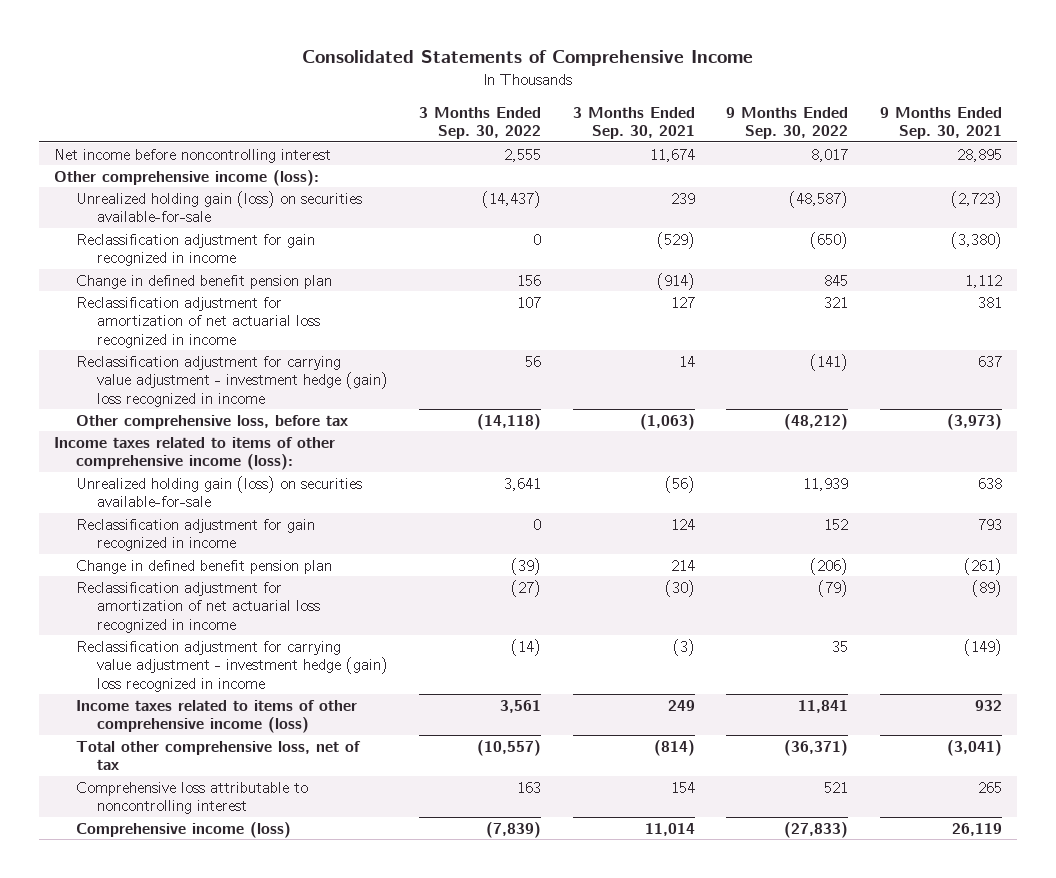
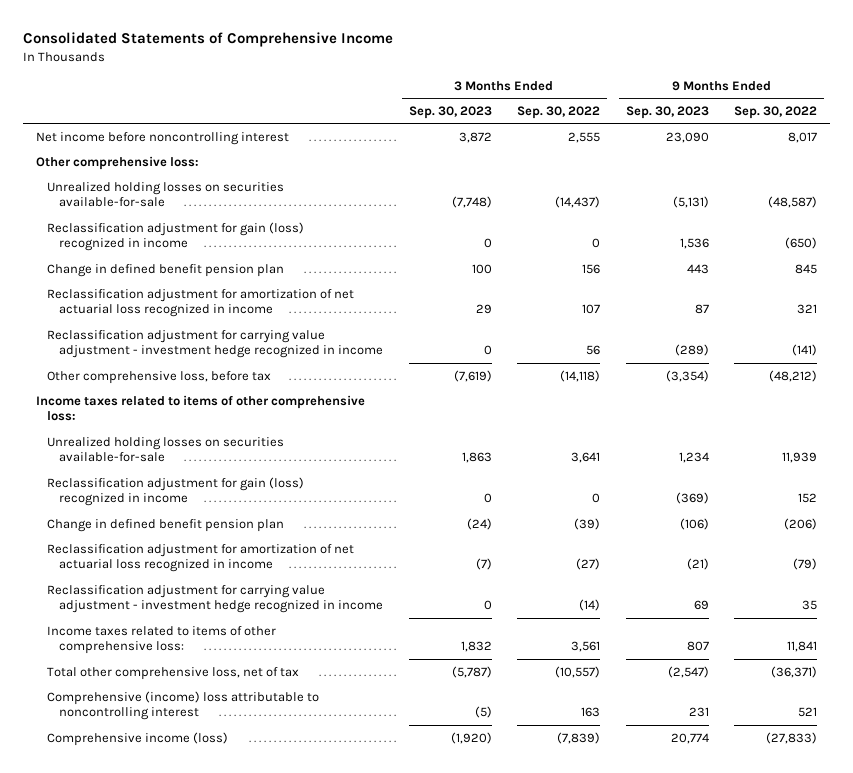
[572,106,695,140] 3 Months Ended Sep. 30, 2021 -> none
[879,106,1002,140] 9 Months Ended Sep. 30, 2021 -> none
none -> [408,105,492,119] Sep. 30, 2023
none -> [625,105,709,119] Sep. 30, 2023
[54,169,320,186] Other comprehensive income (loss): -> [35,155,199,170] Other comprehensive loss:
[75,190,362,223] Unrealized holding gain (loss) on securities available-for-sale -> [47,181,285,208] Unrealized holding losses on securities available-for-sale
[75,233,315,267] Reclassification adjustment for gain recognized in income -> [47,221,305,252] Reclassification adjustment for gain (loss) recognized in income
[75,355,388,407] Reclassification adjustment for carrying value adjustment - investment hedge (gain) loss recognized in income -> [47,329,384,359] Reclassification adjustment for carrying value adjustment - investment hedge recognized in income
[54,436,336,471] Income taxes related to items of other comprehensive income (loss): -> [35,394,365,422] Income taxes related to items of other comprehensive loss:
[75,475,362,508] Unrealized holding gain (loss) on securities available-for-sale -> [47,436,285,463] Unrealized holding losses on securities available-for-sale
[75,518,315,552] Reclassification adjustment for gain recognized in income -> [47,476,305,507] Reclassification adjustment for gain (loss) recognized in income
[75,640,388,692] Reclassification adjustment for carrying value adjustment - investment hedge (gain) loss recognized in income -> [47,584,384,614] Reclassification adjustment for carrying value adjustment - investment hedge recognized in income
[75,699,357,734] Income taxes related to items of other comprehensive income (loss) -> [47,625,277,655] Income taxes related to items of other comprehensive loss:
[75,781,308,815] Comprehensive loss attributable to noncontrolling interest -> [47,690,320,721] Comprehensive (income) loss attributable to noncontrolling interest

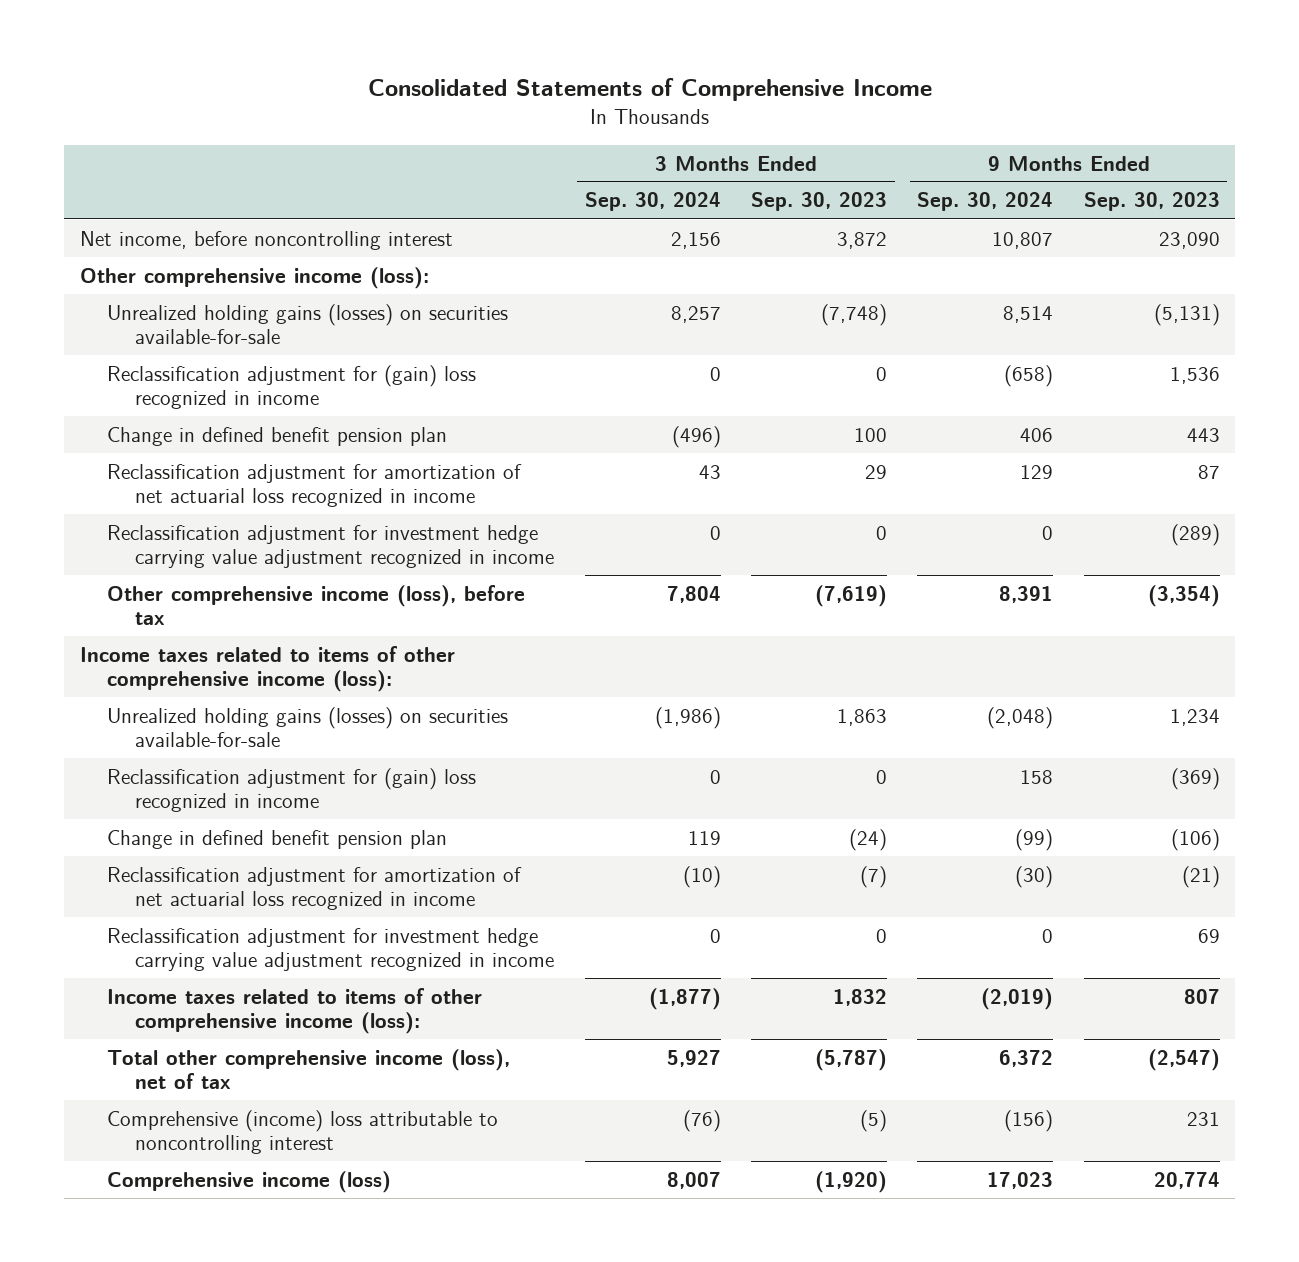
[517,105,601,119] Sep. 30, 2022 -> none
[734,105,818,119] Sep. 30, 2022 -> none
none -> [584,192,721,212] Sep. 30, 2024
none -> [917,192,1054,212] Sep. 30, 2024
[35,131,289,145] Net income before noncontrolling interest -> [79,230,453,250] Net income, before noncontrolling interest
[35,155,199,170] Other comprehensive loss: -> [79,266,429,289] Other comprehensive income (loss):
[47,181,285,208] Unrealized holding losses on securities available-for-sale -> [107,303,509,345] Unrealized holding gains (losses) on securities available-for-sale
[47,221,305,252] Reclassification adjustment for gain (loss) recognized in income -> [107,364,477,410] Reclassification adjustment for (gain) loss recognized in income
[47,329,384,359] Reclassification adjustment for carrying value adjustment - investment hedge recognized in income -> [107,524,555,569] Reclassification adjustment for investment hedge carrying value adjustment recognized in income
[47,370,272,384] Other comprehensive loss, before tax -> [107,584,526,626] Other comprehensive income (loss), before tax
[35,394,365,422] Income taxes related to items of other comprehensive loss: -> [79,645,455,693] Income taxes related to items of other comprehensive income (loss):
[47,436,285,463] Unrealized holding losses on securities available-for-sale -> [107,706,509,748] Unrealized holding gains (losses) on securities available-for-sale
[47,476,305,507] Reclassification adjustment for gain (loss) recognized in income -> [107,767,477,813] Reclassification adjustment for (gain) loss recognized in income
[47,584,384,614] Reclassification adjustment for carrying value adjustment - investment hedge recognized in income -> [107,927,555,972] Reclassification adjustment for investment hedge carrying value adjustment recognized in income
[47,625,277,655] Income taxes related to items of other comprehensive loss: -> [107,987,483,1035] Income taxes related to items of other comprehensive income (loss):
[47,666,300,680] Total other comprehensive loss, net of tax -> [107,1048,511,1090] Total other comprehensive income (loss), net of tax

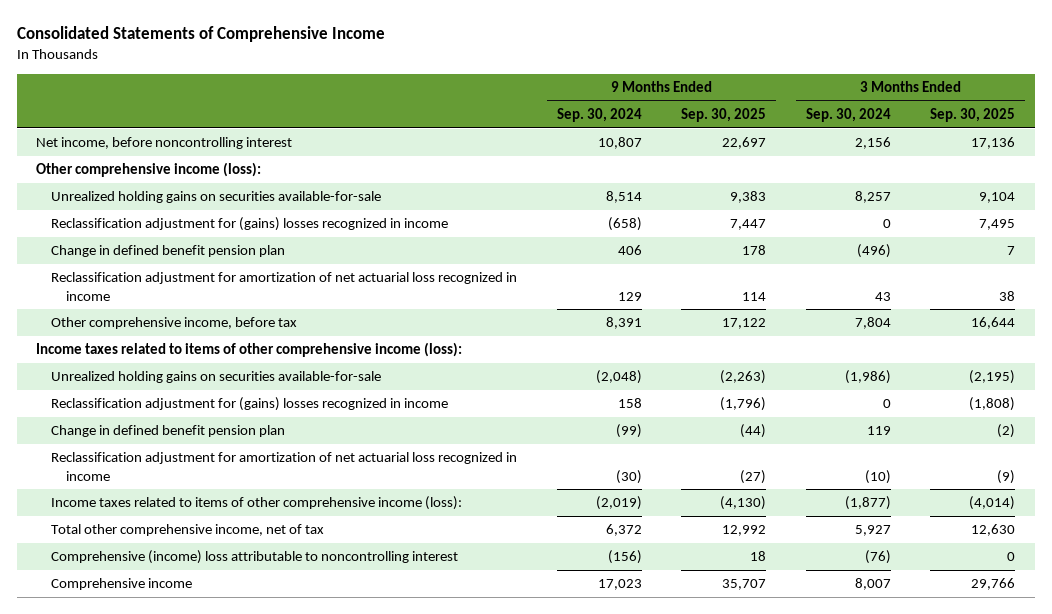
[751,192,888,212] Sep. 30, 2023 -> none
[1083,192,1220,212] Sep. 30, 2023 -> none
none -> [681,108,767,123] Sep. 30, 2025
none -> [930,108,1016,123] Sep. 30, 2025
[107,303,509,345] Unrealized holding gains (losses) on securities available-for-sale -> [51,191,382,204] Unrealized holding gains on securities available-for-sale
[107,364,477,410] Reclassification adjustment for (gain) loss recognized in income -> [51,217,449,232] Reclassification adjustment for (gains) losses recognized in income
[107,524,555,569] Reclassification adjustment for investment hedge carrying value adjustment recognized in income -> none
[107,584,526,626] Other comprehensive income (loss), before tax -> [51,317,298,330] Other comprehensive income, before tax
[107,706,509,748] Unrealized holding gains (losses) on securities available-for-sale -> [51,371,382,384] Unrealized holding gains on securities available-for-sale
[107,767,477,813] Reclassification adjustment for (gain) loss recognized in income -> [51,397,449,412] Reclassification adjustment for (gains) losses recognized in income
[107,927,555,972] Reclassification adjustment for investment hedge carrying value adjustment recognized in income -> none
[107,1048,511,1090] Total other comprehensive income (loss), net of tax -> [51,524,325,537] Total other comprehensive income, net of tax
[107,1170,392,1193] Comprehensive income (loss) -> [51,578,193,591] Comprehensive income

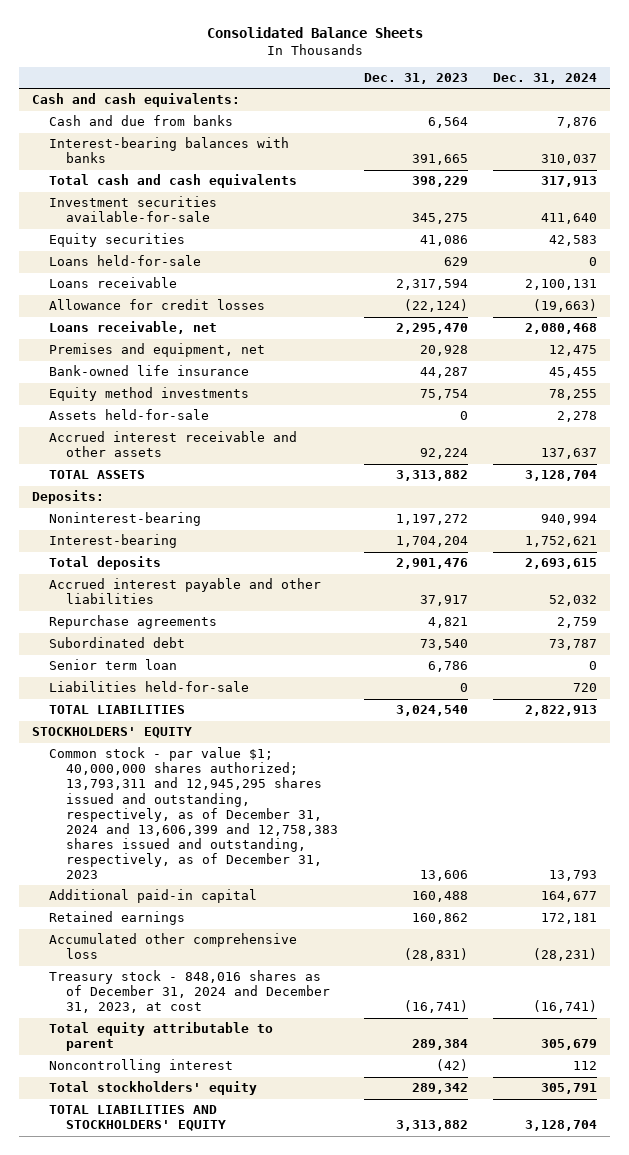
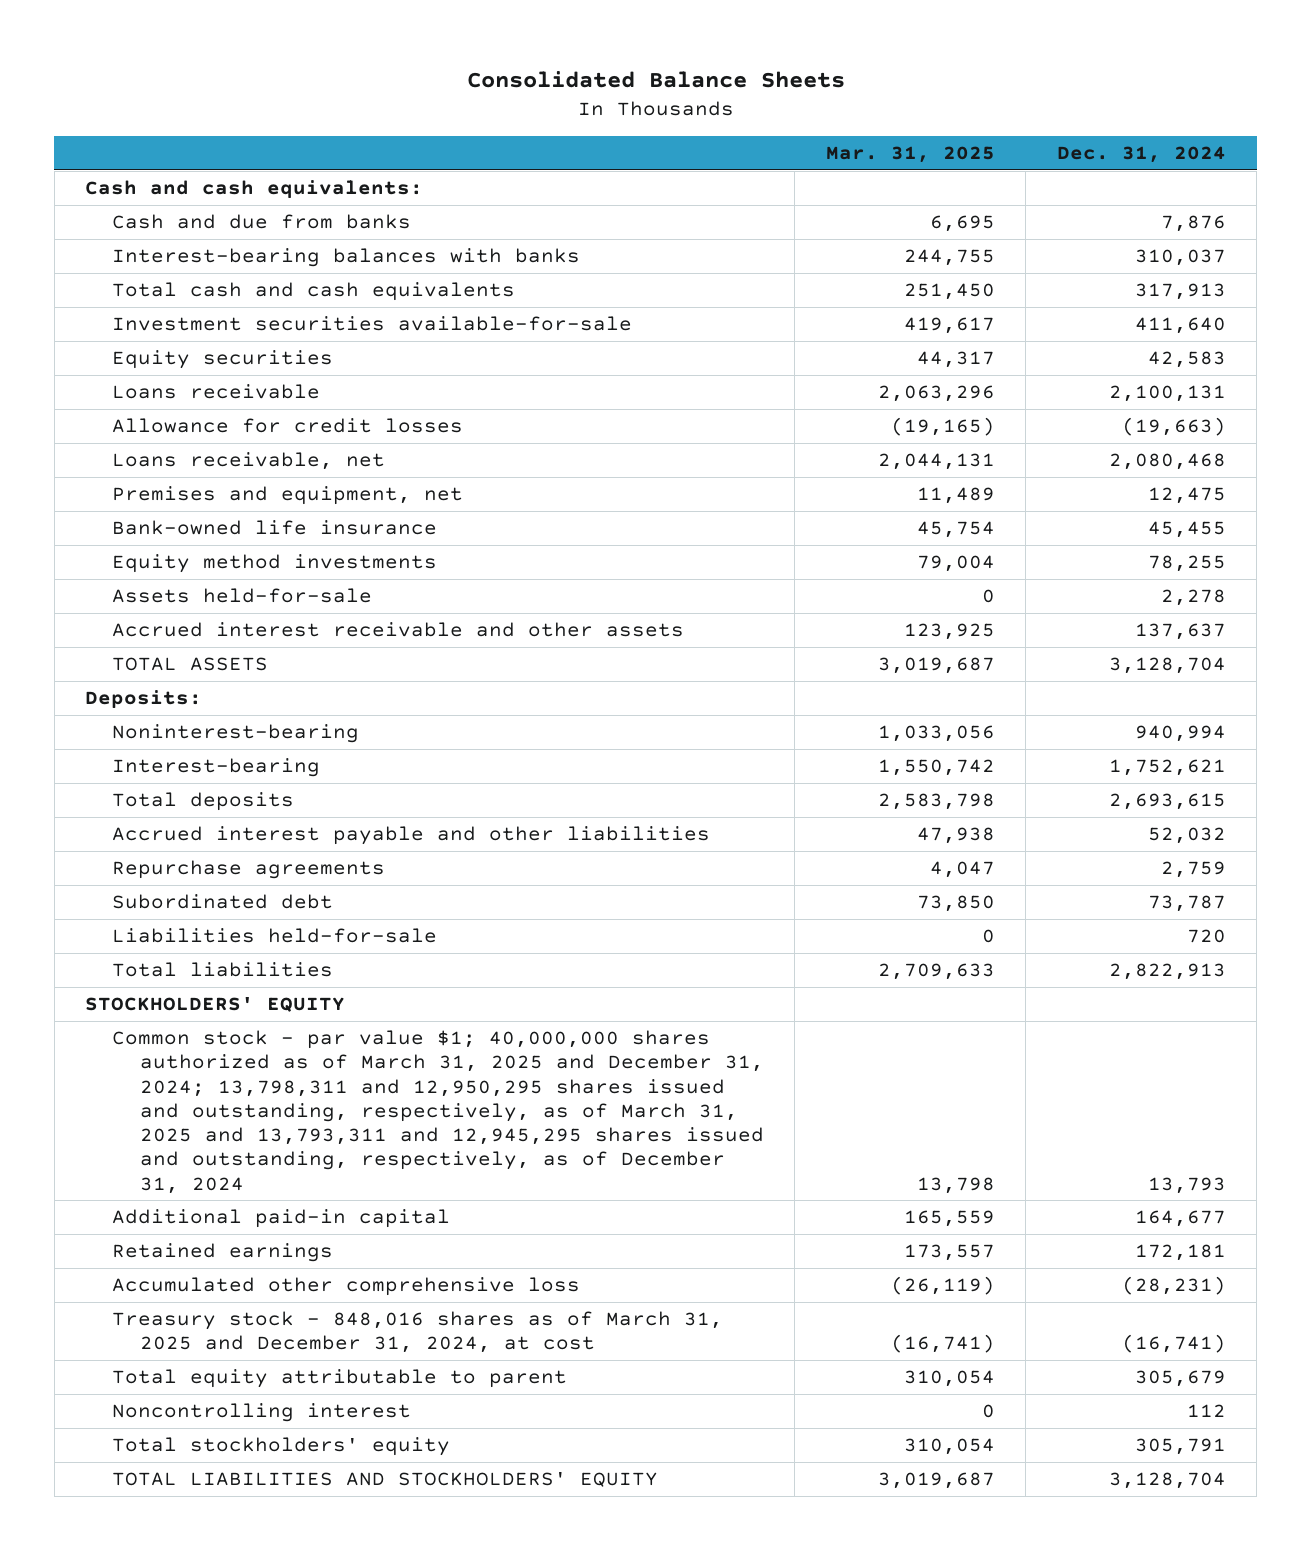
[363,73,468,85] Dec. 31, 2023 -> none
none -> [825,146,995,164] Mar. 31, 2025
[48,255,201,267] Loans held-for-sale -> none
[48,659,177,671] Senior term loan -> none
[48,705,185,715] TOTAL LIABILITIES -> [112,962,334,978] Total liabilities
[48,747,339,880] Common stock - par value $1; 40,000,000 shares authorized; 13,793,311 and 12,945,295 shares issued and outstanding, respectively, as of December 31, 2024 and 13,606,399 and 12,758,383 shares issued and outstanding, respectively, as of December 31, 2023 -> [112,1030,764,1194] Common stock - par value $1; 40,000,000 shares authorized as of March 31, 2025 and December 31, 2024; 13,798,311 and 12,950,295 shares issued and outstanding, respectively, as of March 31, 2025 and 13,793,311 and 12,945,295 shares issued and outstanding, respectively, as of December 31, 2024
[48,970,331,1014] Treasury stock - 848,016 shares as of December 31, 2024 and December 31, 2023, at cost -> [112,1311,724,1354] Treasury stock - 848,016 shares as of March 31, 2025 and December 31, 2024, at cost

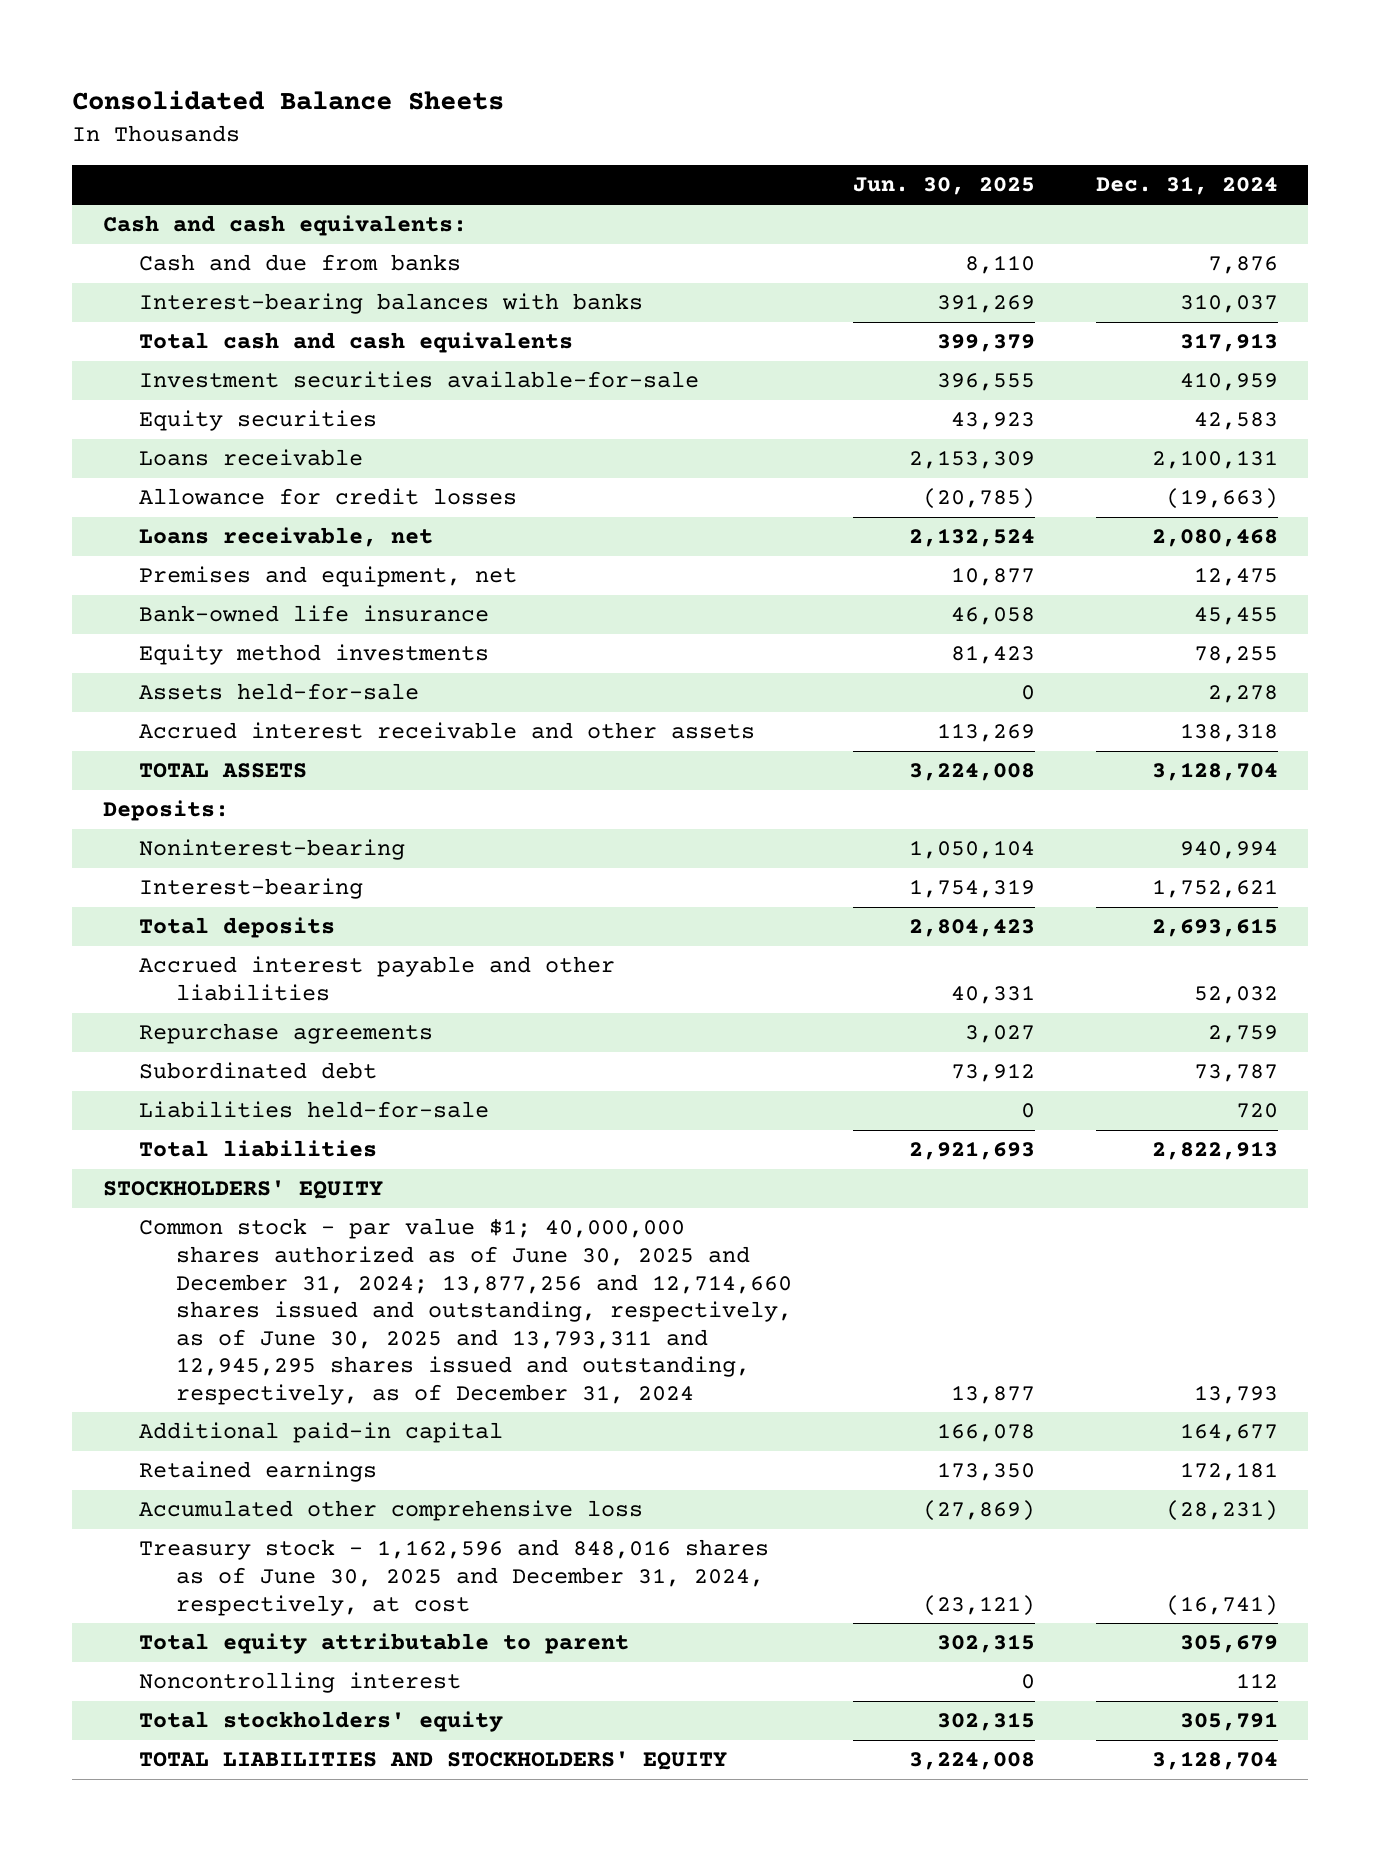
[825,146,995,164] Mar. 31, 2025 -> none
none -> [852,177,1035,196] Jun. 30, 2025
[1134,317,1226,335] 411,640 -> [1179,372,1278,392] 410,959
[1134,623,1226,641] 137,637 -> [1179,723,1278,743] 138,318
[112,1030,764,1194] Common stock - par value $1; 40,000,000 shares authorized as of March 31, 2025 and December 31, 2024; 13,798,311 and 12,950,295 shares issued and outstanding, respectively, as of March 31, 2025 and 13,793,311 and 12,945,295 shares issued and outstanding, respectively, as of December 31, 2024 -> [139,1218,793,1405] Common stock - par value $1; 40,000,000 shares authorized as of June 30, 2025 and December 31, 2024; 13,877,256 and 12,714,660 shares issued and outstanding, respectively, as of June 30, 2025 and 13,793,311 and 12,945,295 shares issued and outstanding, respectively, as of December 31, 2024
[112,1311,724,1354] Treasury stock - 848,016 shares as of March 31, 2025 and December 31, 2024, at cost -> [139,1539,770,1616] Treasury stock - 1,162,596 and 848,016 shares as of June 30, 2025 and December 31, 2024, respectively, at cost

